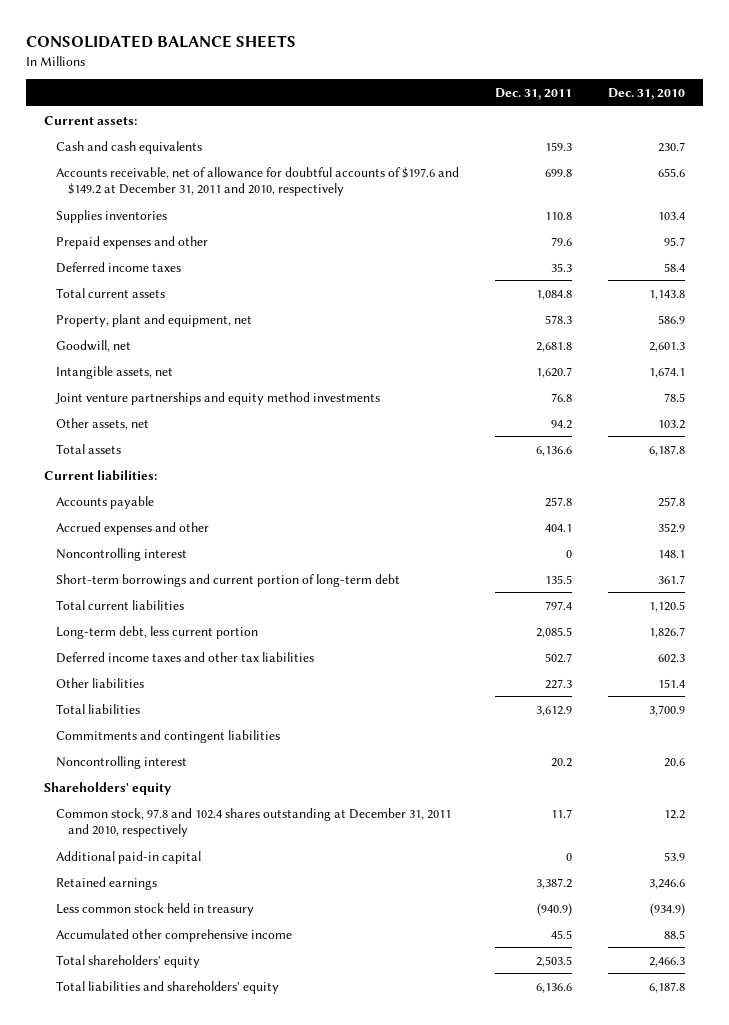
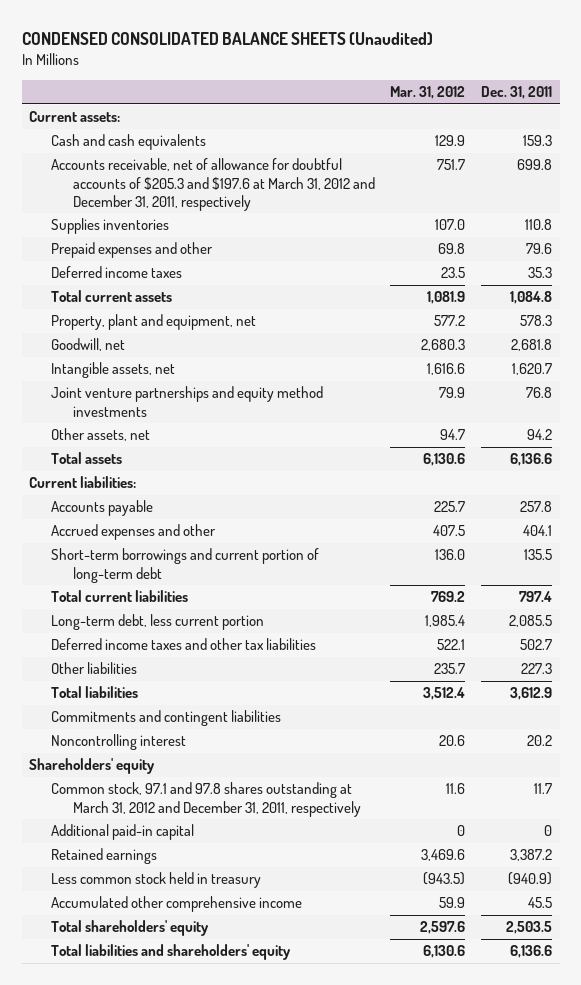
[26,35,297,49] CONSOLIDATED BALANCE SHEETS -> [21,31,433,45] CONDENSED CONSOLIDATED BALANCE SHEETS (Unaudited)
[608,88,686,101] Dec. 31, 2010 -> none
none -> [390,86,466,100] Mar. 31, 2012
[55,166,459,196] Accounts receivable, net of allowance for doubtful accounts of $197.6 and $149.2 at December 31, 2011 and 2010, respectively -> [51,158,375,212] Accounts receivable, net of allowance for doubtful accounts of $205.3 and $197.6 at March 31, 2012 and December 31, 2011, respectively
[55,547,187,561] Noncontrolling interest -> none
[55,807,451,837] Common stock, 97.8 and 102.4 shares outstanding at December 31, 2011 and 2010, respectively -> [51,782,361,817] Common stock, 97.1 and 97.8 shares outstanding at March 31, 2012 and December 31, 2011, respectively

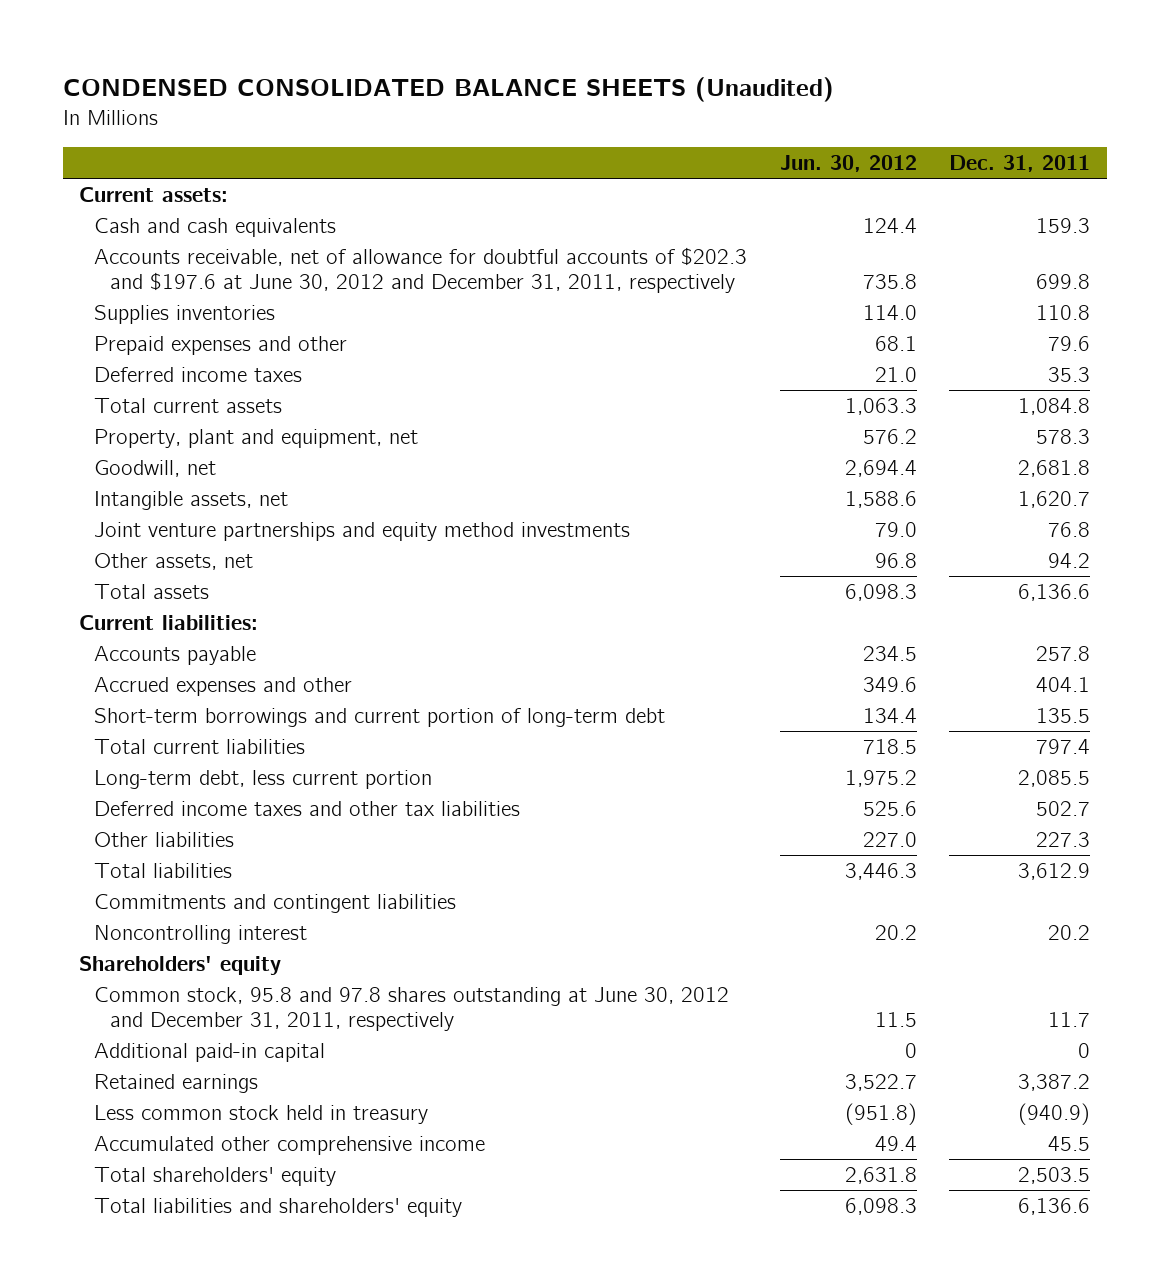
[390,86,466,100] Mar. 31, 2012 -> none
none -> [779,155,917,173] Jun. 30, 2012
[51,158,375,212] Accounts receivable, net of allowance for doubtful accounts of $205.3 and $197.6 at March 31, 2012 and December 31, 2011, respectively -> [94,246,748,293] Accounts receivable, net of allowance for doubtful accounts of $202.3 and $197.6 at June 30, 2012 and December 31, 2011, respectively
[51,782,361,817] Common stock, 97.1 and 97.8 shares outstanding at March 31, 2012 and December 31, 2011, respectively -> [94,986,730,1031] Common stock, 95.8 and 97.8 shares outstanding at June 30, 2012 and December 31, 2011, respectively

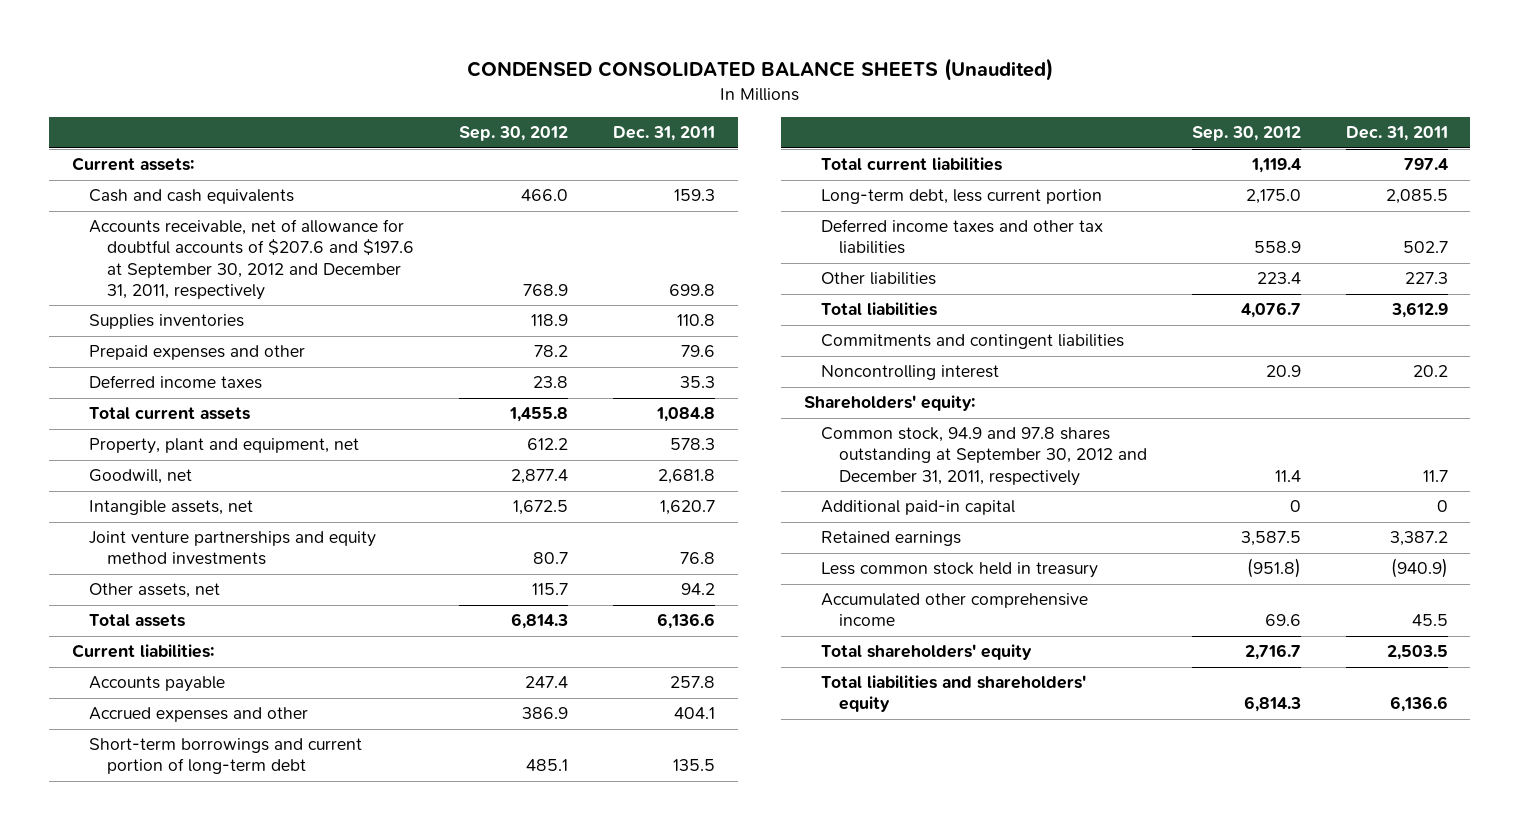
[779,155,917,173] Jun. 30, 2012 -> none
none -> [459,126,569,142] Sep. 30, 2012
[94,246,748,293] Accounts receivable, net of allowance for doubtful accounts of $202.3 and $197.6 at June 30, 2012 and December 31, 2011, respectively -> [89,219,414,300] Accounts receivable, net of allowance for doubtful accounts of $207.6 and $197.6 at September 30, 2012 and December 31, 2011, respectively
[78,955,281,975] Shareholders' equity -> [803,395,975,412] Shareholders' equity:
[94,986,730,1031] Common stock, 95.8 and 97.8 shares outstanding at June 30, 2012 and December 31, 2011, respectively -> [821,427,1147,486] Common stock, 94.9 and 97.8 shares outstanding at September 30, 2012 and December 31, 2011, respectively

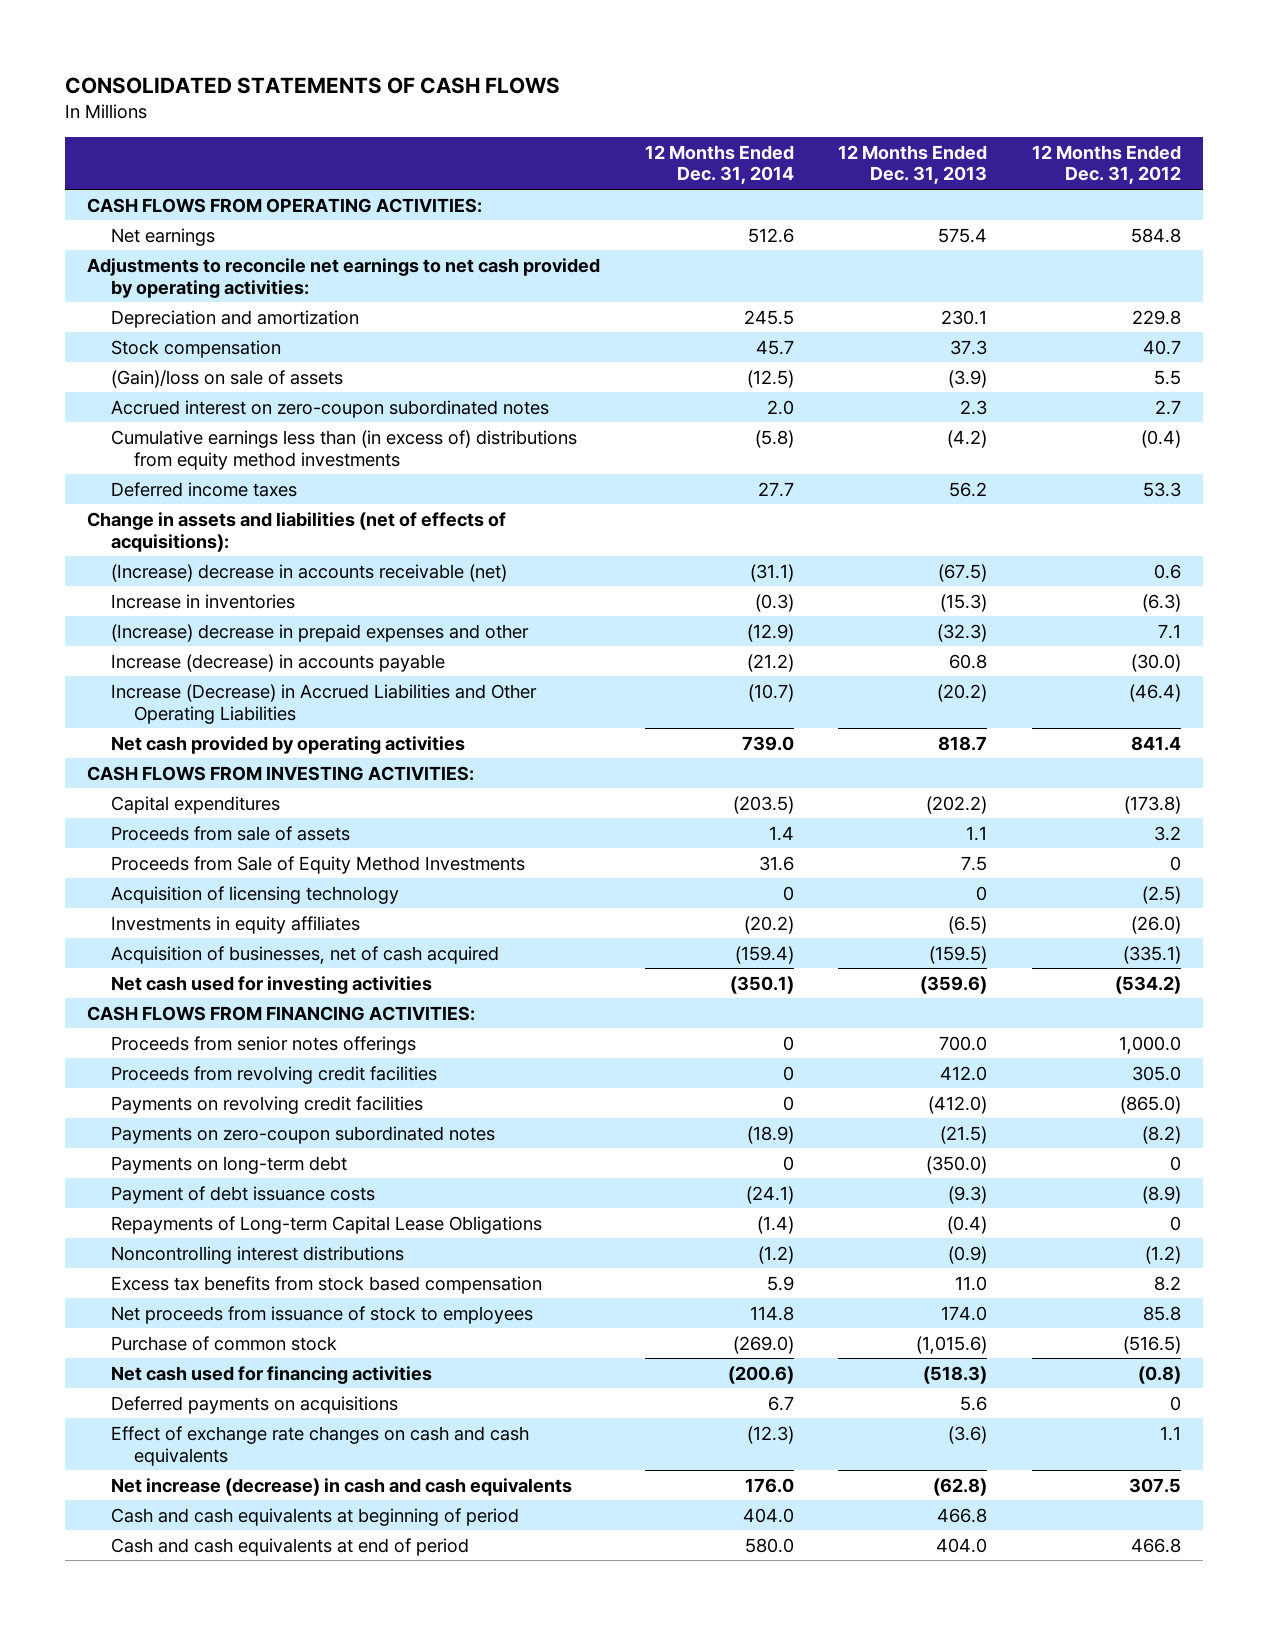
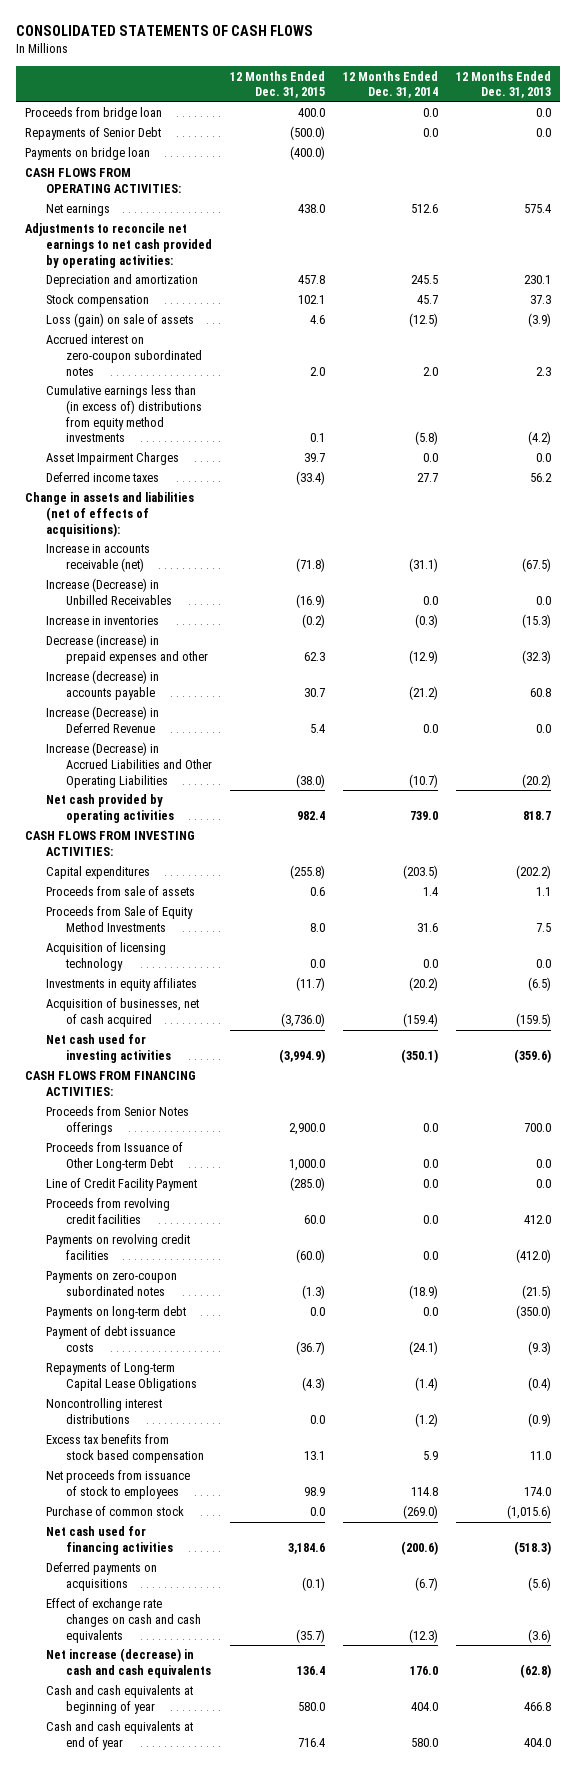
[1032,144,1182,185] 12 Months Ended Dec. 31, 2012 -> none
none -> [229,70,325,99] 12 Months Ended Dec. 31, 2015
none -> [25,107,163,121] Proceeds from bridge loan
none -> [25,127,162,141] Repayments of Senior Debt
none -> [25,147,151,161] Payments on bridge loan
[110,369,343,388] (Gain)/loss on sale of assets -> [45,313,194,328] Loss (gain) on sale of assets
none -> [45,452,179,466] Asset Impairment Charges
[110,563,507,582] (Increase) decrease in accounts receivable (net) -> [45,544,150,573] Increase in accounts receivable (net)
none -> [45,578,173,606] Increase (Decrease) in Unbilled Receivables
[110,623,529,642] (Increase) decrease in prepaid expenses and other -> [45,634,209,665] Decrease (increase) in prepaid expenses and other
none -> [45,706,159,734] Increase (Decrease) in Deferred Revenue
[782,885,794,901] 0 -> [422,959,438,969] 0.0
[976,885,988,901] 0 -> [535,959,551,969] 0.0
[110,1035,416,1054] Proceeds from senior notes offerings -> [45,1106,189,1136] Proceeds from Senior Notes offerings
[782,1035,794,1051] 0 -> [422,1123,438,1133] 0.0
none -> [45,1142,183,1172] Proceeds from Issuance of Other Long-term Debt
none -> [45,1178,197,1192] Line of Credit Facility Payment
[782,1065,794,1081] 0 -> [422,1215,438,1225] 0.0
[782,1095,794,1111] 0 -> [422,1251,438,1261] 0.0
[782,1155,794,1171] 0 -> [422,1307,438,1317] 0.0
[767,1395,794,1411] 6.7 -> [414,1577,438,1592] (6.7)
[960,1395,988,1411] 5.6 -> [527,1577,551,1592] (5.6)
[110,1507,519,1526] Cash and cash equivalents at beginning of period -> [45,1685,193,1715] Cash and cash equivalents at beginning of year
[110,1537,469,1556] Cash and cash equivalents at end of period -> [45,1721,193,1751] Cash and cash equivalents at end of year

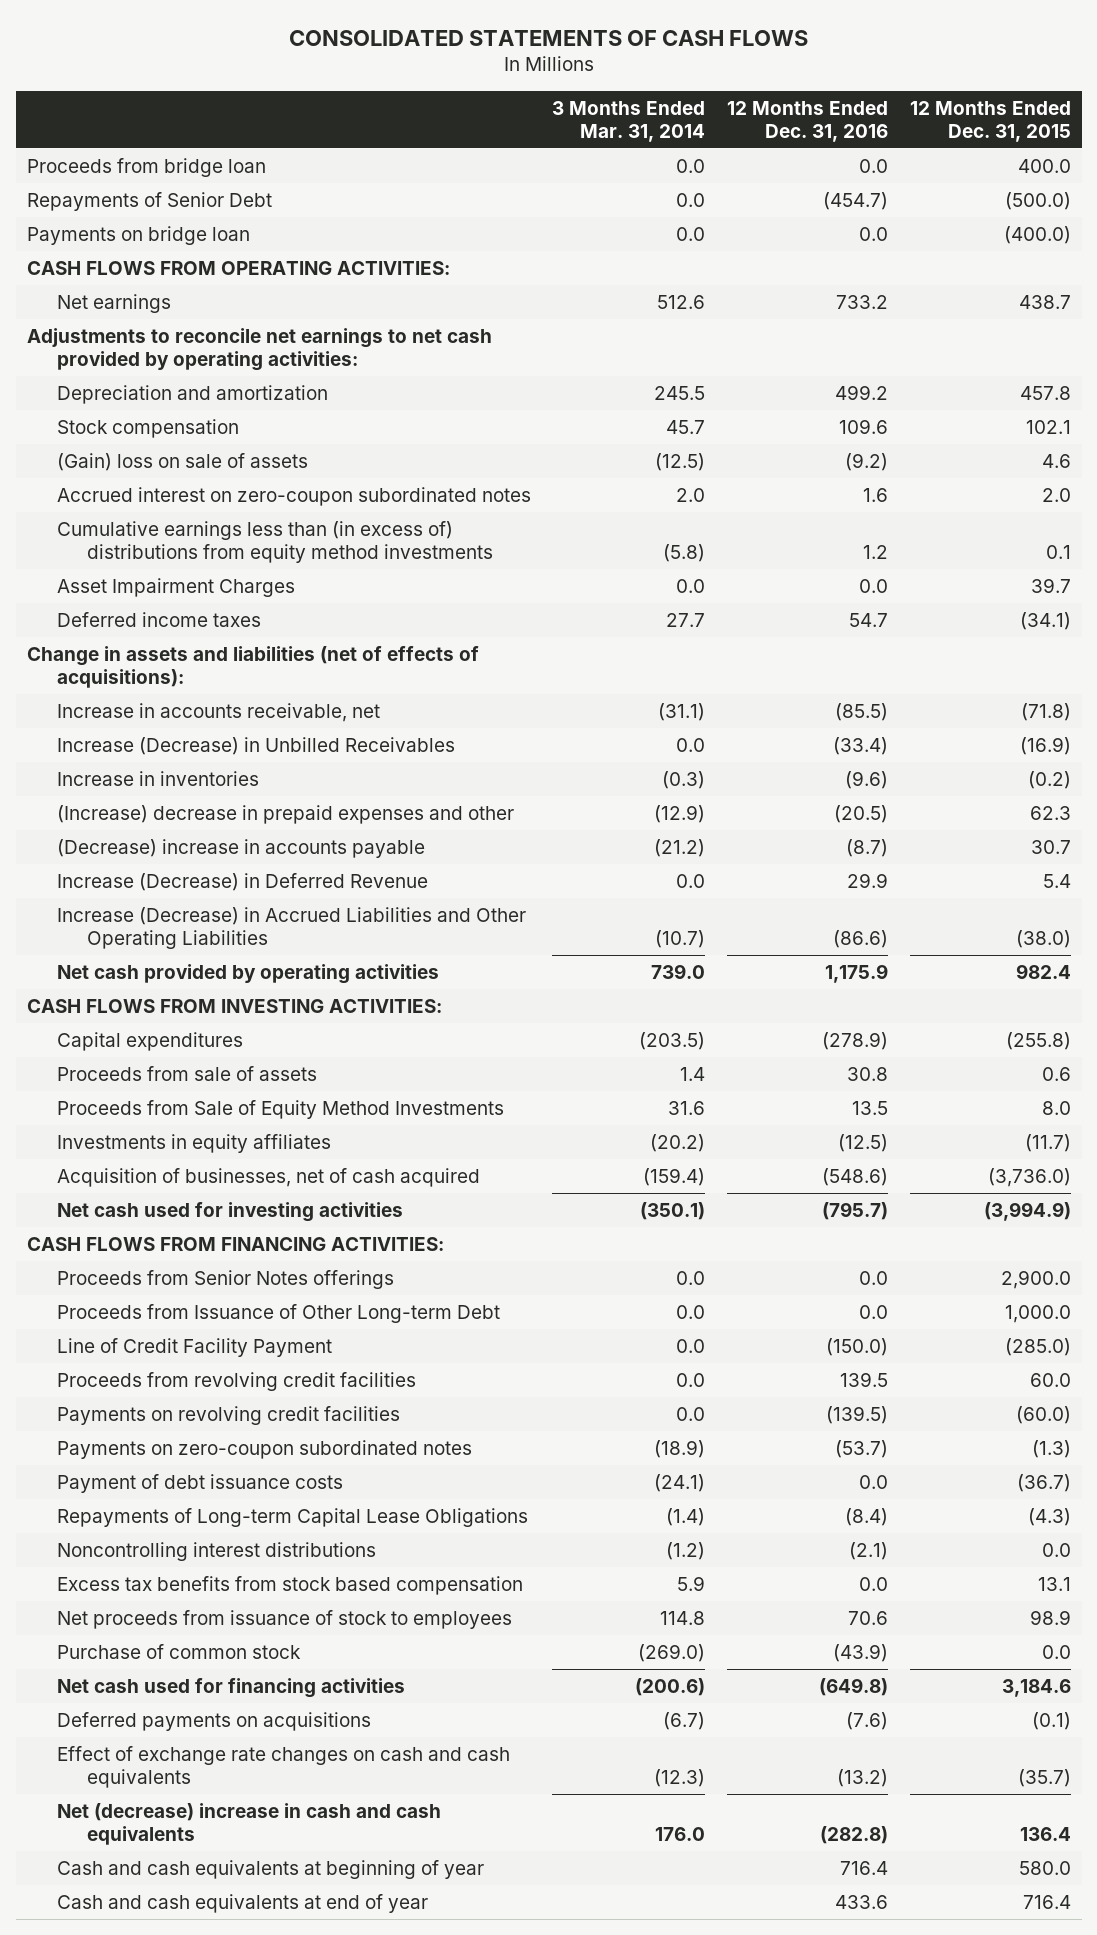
[342,70,438,99] 12 Months Ended Dec. 31, 2014 -> none
[455,70,551,99] 12 Months Ended Dec. 31, 2013 -> none
none -> [552,100,706,142] 3 Months Ended Mar. 31, 2014
none -> [727,100,889,142] 12 Months Ended Dec. 31, 2016
[297,204,325,214] 438.0 -> [1018,295,1071,310] 438.7
[45,313,194,328] Loss (gain) on sale of assets -> [56,453,308,472] (Gain) loss on sale of assets
[295,471,325,486] (33.4) -> [1019,612,1071,631] (34.1)
[45,544,150,573] Increase in accounts receivable (net) -> [56,703,380,723] Increase in accounts receivable, net
[45,634,209,665] Decrease (increase) in prepaid expenses and other -> [56,805,514,825] (Increase) decrease in prepaid expenses and other
[45,670,159,701] Increase (decrease) in accounts payable -> [56,839,425,859] (Decrease) increase in accounts payable
[45,942,166,972] Acquisition of licensing technology -> none
[45,1306,186,1320] Payments on long-term debt -> none
[45,1648,212,1679] Net increase (decrease) in cash and cash equivalents -> [56,1803,441,1845] Net (decrease) increase in cash and cash equivalents

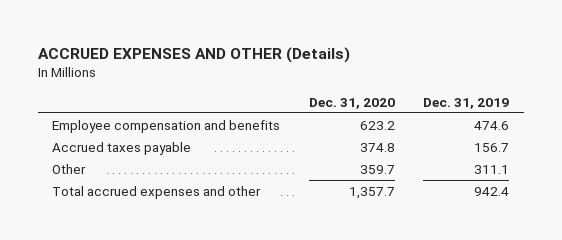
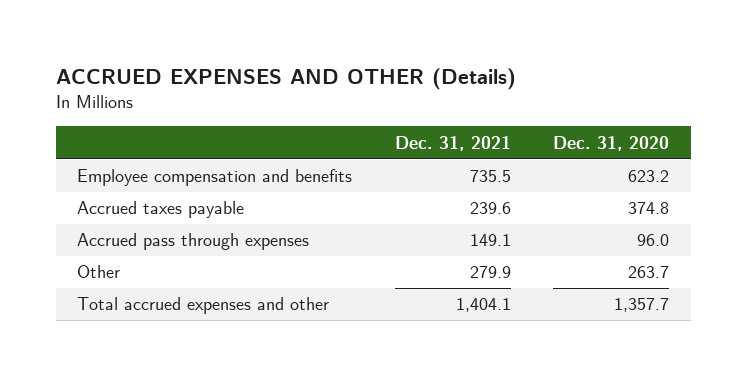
[423,97,510,109] Dec. 31, 2019 -> none
none -> [394,135,511,151] Dec. 31, 2021
none -> [77,233,310,251] Accrued pass through expenses
[359,164,395,174] 359.7 -> [628,266,670,279] 263.7

